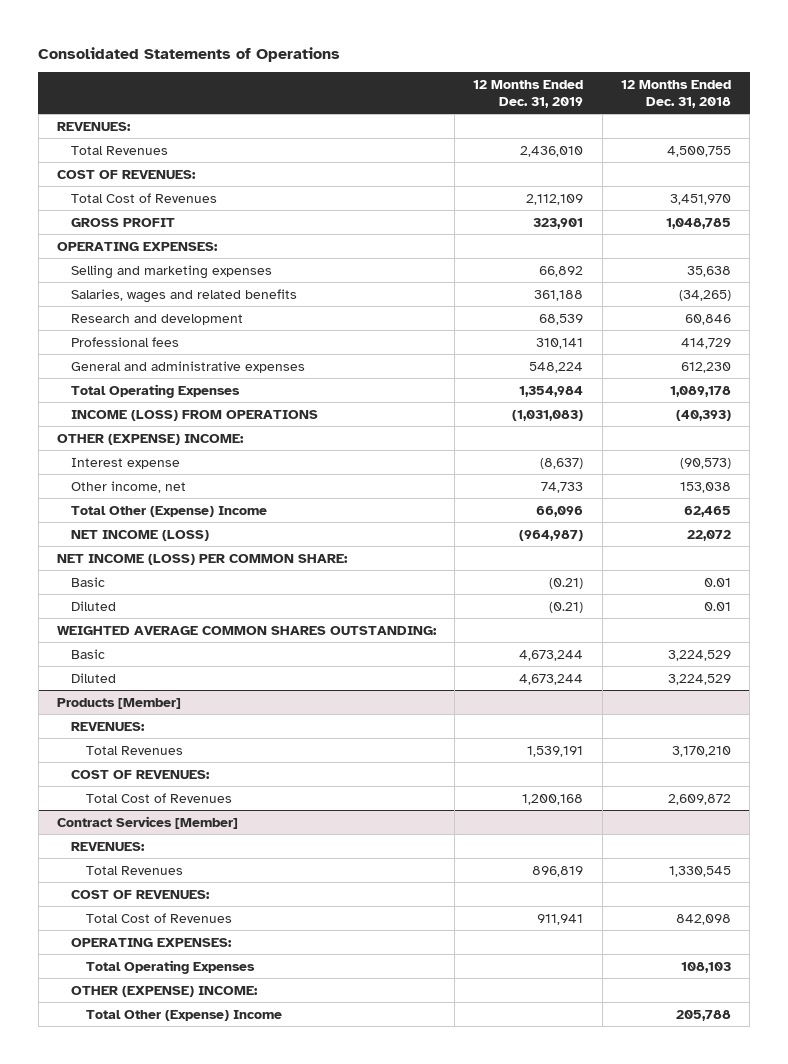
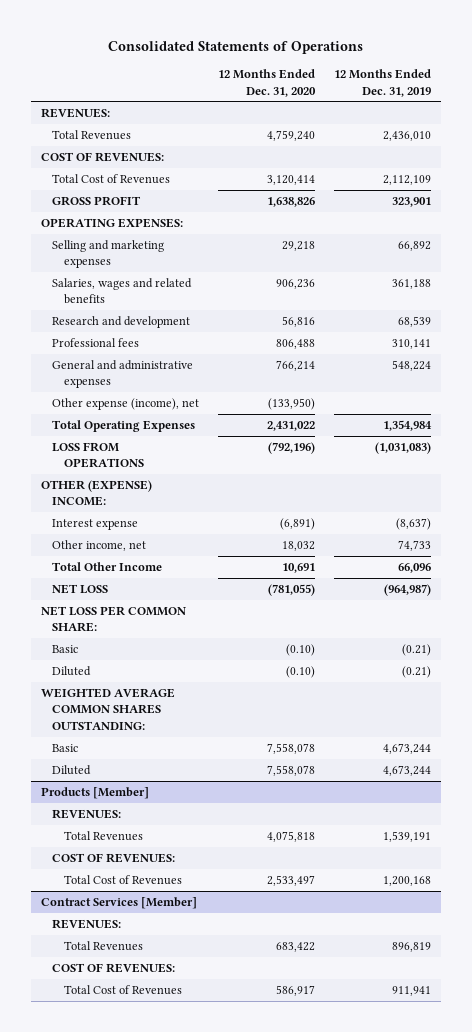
[620,79,731,108] 12 Months Ended Dec. 31, 2018 -> none
none -> [218,69,317,97] 12 Months Ended Dec. 31, 2020
none -> [52,398,200,411] Other expense (income), net
[71,409,319,421] INCOME (LOSS) FROM OPERATIONS -> [52,442,144,469] LOSS FROM OPERATIONS
[71,505,268,517] Total Other (Expense) Income -> [52,562,163,572] Total Other Income
[71,529,210,541] NET INCOME (LOSS) -> [52,584,109,595] NET LOSS
[56,553,348,565] NET INCOME (LOSS) PER COMMON SHARE: -> [40,606,186,633] NET LOSS PER COMMON SHARE:
[71,937,233,947] OPERATING EXPENSES: -> none
[85,959,255,974] Total Operating Expenses -> none
[71,985,259,997] OTHER (EXPENSE) INCOME: -> none
[85,1009,282,1021] Total Other (Expense) Income -> none

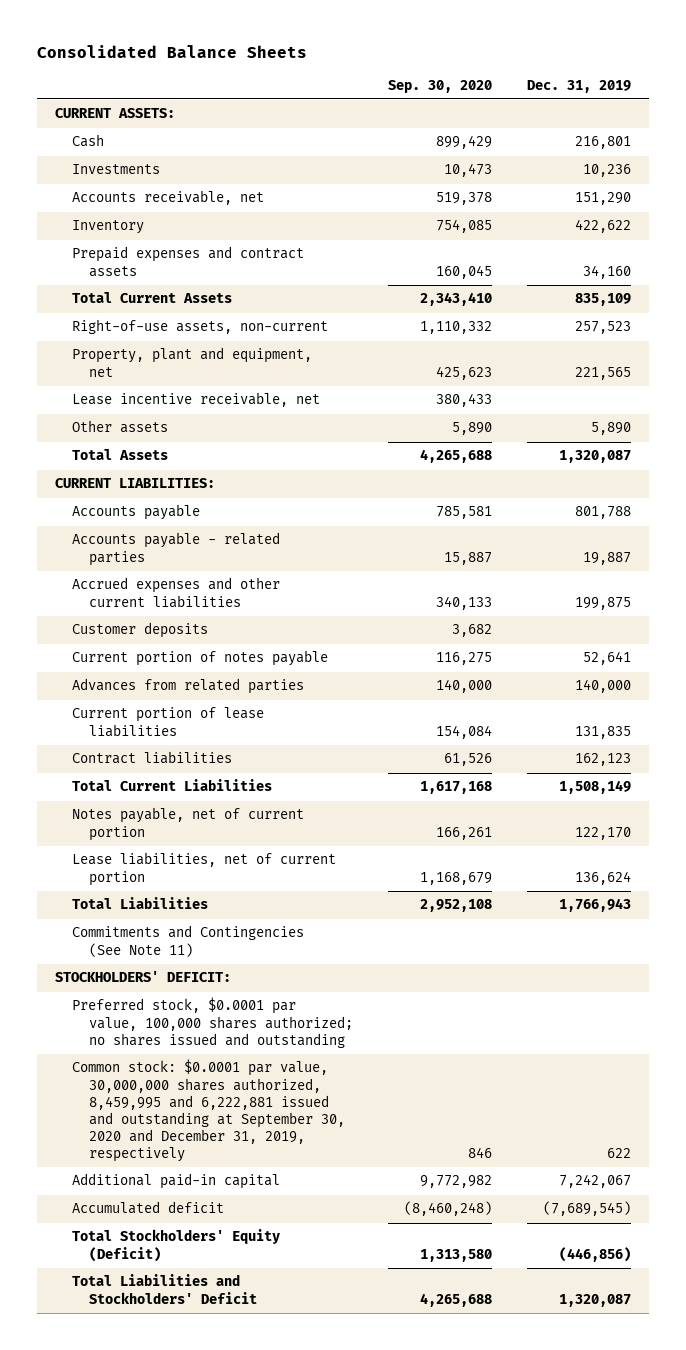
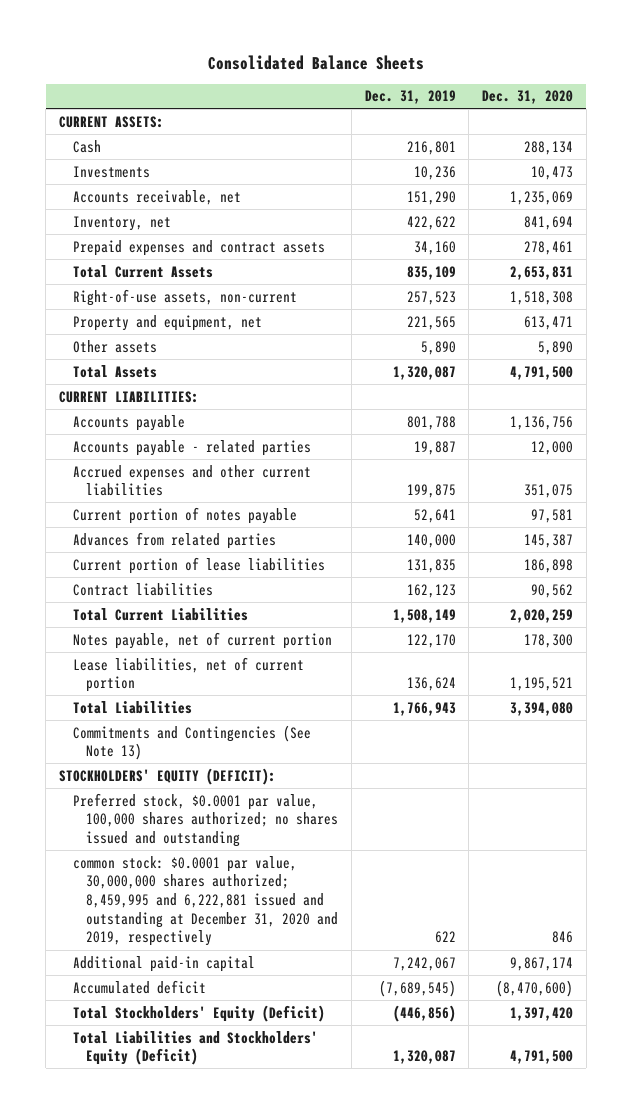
[388,79,493,93] Sep. 30, 2020 -> none
none -> [482,90,574,105] Dec. 31, 2020
[72,220,145,235] Inventory -> [72,215,171,231] Inventory, net
[72,392,321,408] Lease incentive receivable, net -> none
[72,347,313,377] Property, plant and equipment, net -> [72,314,262,331] Property and equipment, net
[72,622,209,639] Customer deposits -> none
[72,925,305,957] Commitments and Contingencies (See Note 11) -> [72,724,311,761] Commitments and Contingencies (See Note 13)
[54,971,231,983] STOCKHOLDERS' DEFICIT: -> [58,767,276,785] STOCKHOLDERS' EQUITY (DEFICIT):
[72,1059,346,1163] Common stock: $0.0001 par value, 30,000,000 shares authorized, 8,459,995 and 6,222,881 issued and outstanding at September 30, 2020 and December 31, 2019, respectively -> [72,855,339,947] common stock: $0.0001 par value, 30,000,000 shares authorized; 8,459,995 and 6,222,881 issued and outstanding at December 31, 2020 and 2019, respectively
[72,1274,258,1304] Total Liabilities and Stockholders' Deficit -> [72,1030,318,1066] Total Liabilities and Stockholders' Equity (Deficit)

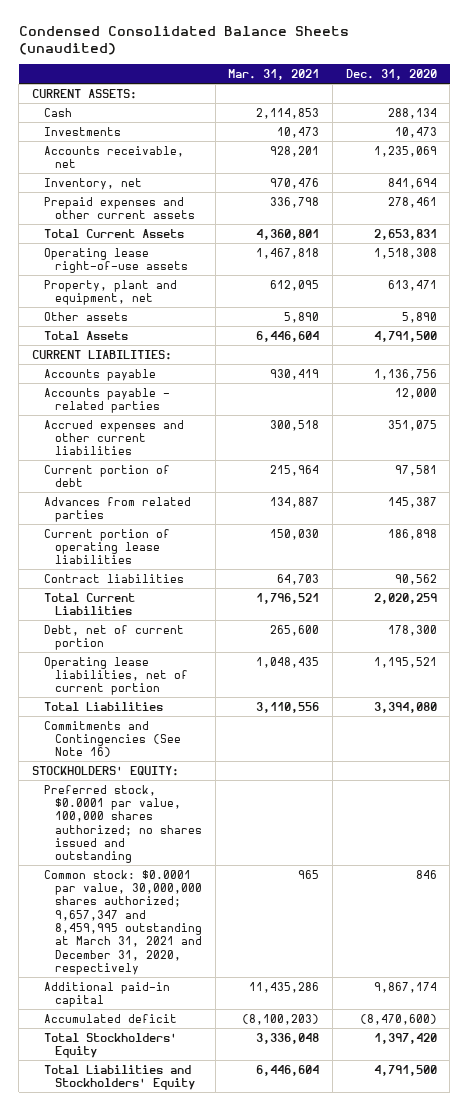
[207,54,424,70] Consolidated Balance Sheets -> [18,26,349,56] Condensed Consolidated Balance Sheets (unaudited)
[364,90,456,105] Dec. 31, 2019 -> none
none -> [228,68,320,80] Mar. 31, 2021
[72,239,325,256] Prepaid expenses and contract assets -> [43,196,196,219] Prepaid expenses and other current assets
[72,288,297,306] Right-of-use assets, non-current -> [43,247,189,273] Operating lease right-of-use assets
[72,314,262,331] Property and equipment, net -> [43,279,177,305] Property, plant and equipment, net
[72,506,297,524] Current portion of notes payable -> [43,464,170,487] Current portion of debt
[72,556,325,574] Current portion of lease liabilities -> [43,528,170,565] Current portion of operating lease liabilities
[72,631,332,649] Notes payable, net of current portion -> [43,624,184,650] Debt, net of current portion
[72,656,304,693] Lease liabilities, net of current portion -> [43,656,189,696] Operating lease liabilities, net of current portion
[72,724,311,761] Commitments and Contingencies (See Note 13) -> [43,720,182,758] Commitments and Contingencies (See Note 16)
[58,767,276,785] STOCKHOLDERS' EQUITY (DEFICIT): -> [31,765,179,776] STOCKHOLDERS' EQUITY:
[72,855,339,947] common stock: $0.0001 par value, 30,000,000 shares authorized; 8,459,995 and 6,222,881 issued and outstanding at December 31, 2020 and 2019, respectively -> [43,869,203,976] Common stock: $0.0001 par value, 30,000,000 shares authorized; 9,657,347 and 8,459,995 outstanding at March 31, 2021 and December 31, 2020, respectively
[72,1004,325,1022] Total Stockholders' Equity (Deficit) -> [43,1032,177,1058] Total Stockholders' Equity
[72,1030,318,1066] Total Liabilities and Stockholders' Equity (Deficit) -> [43,1064,196,1090] Total Liabilities and Stockholders' Equity

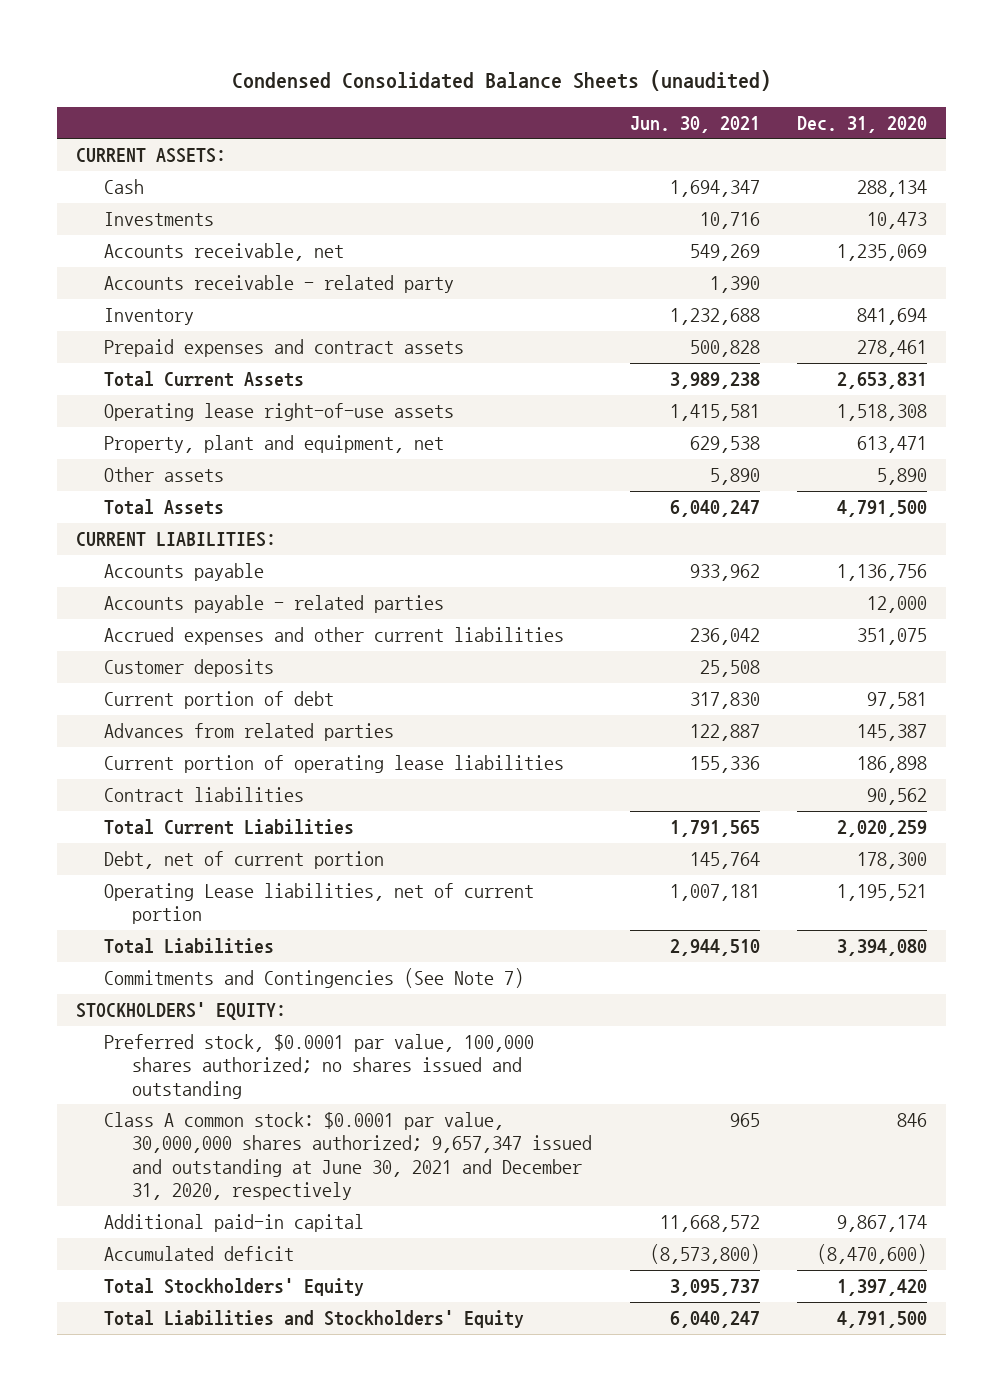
[228,68,320,80] Mar. 31, 2021 -> none
none -> [629,115,760,133] Jun. 30, 2021
none -> [103,275,454,294] Accounts receivable - related party
[43,177,142,190] Inventory, net -> [103,308,194,326] Inventory
[43,196,196,219] Prepaid expenses and other current assets -> [103,339,464,358] Prepaid expenses and contract assets
none -> [103,659,274,678] Customer deposits
[43,656,189,696] Operating lease liabilities, net of current portion -> [103,883,534,925] Operating Lease liabilities, net of current portion
[43,720,182,758] Commitments and Contingencies (See Note 16) -> [103,968,524,989] Commitments and Contingencies (See Note 7)
[43,869,203,976] Common stock: $0.0001 par value, 30,000,000 shares authorized; 9,657,347 and 8,459,995 outstanding at March 31, 2021 and December 31, 2020, respectively -> [103,1112,592,1201] Class A common stock: $0.0001 par value, 30,000,000 shares authorized; 9,657,347 issued and outstanding at June 30, 2021 and December 31, 2020, respectively

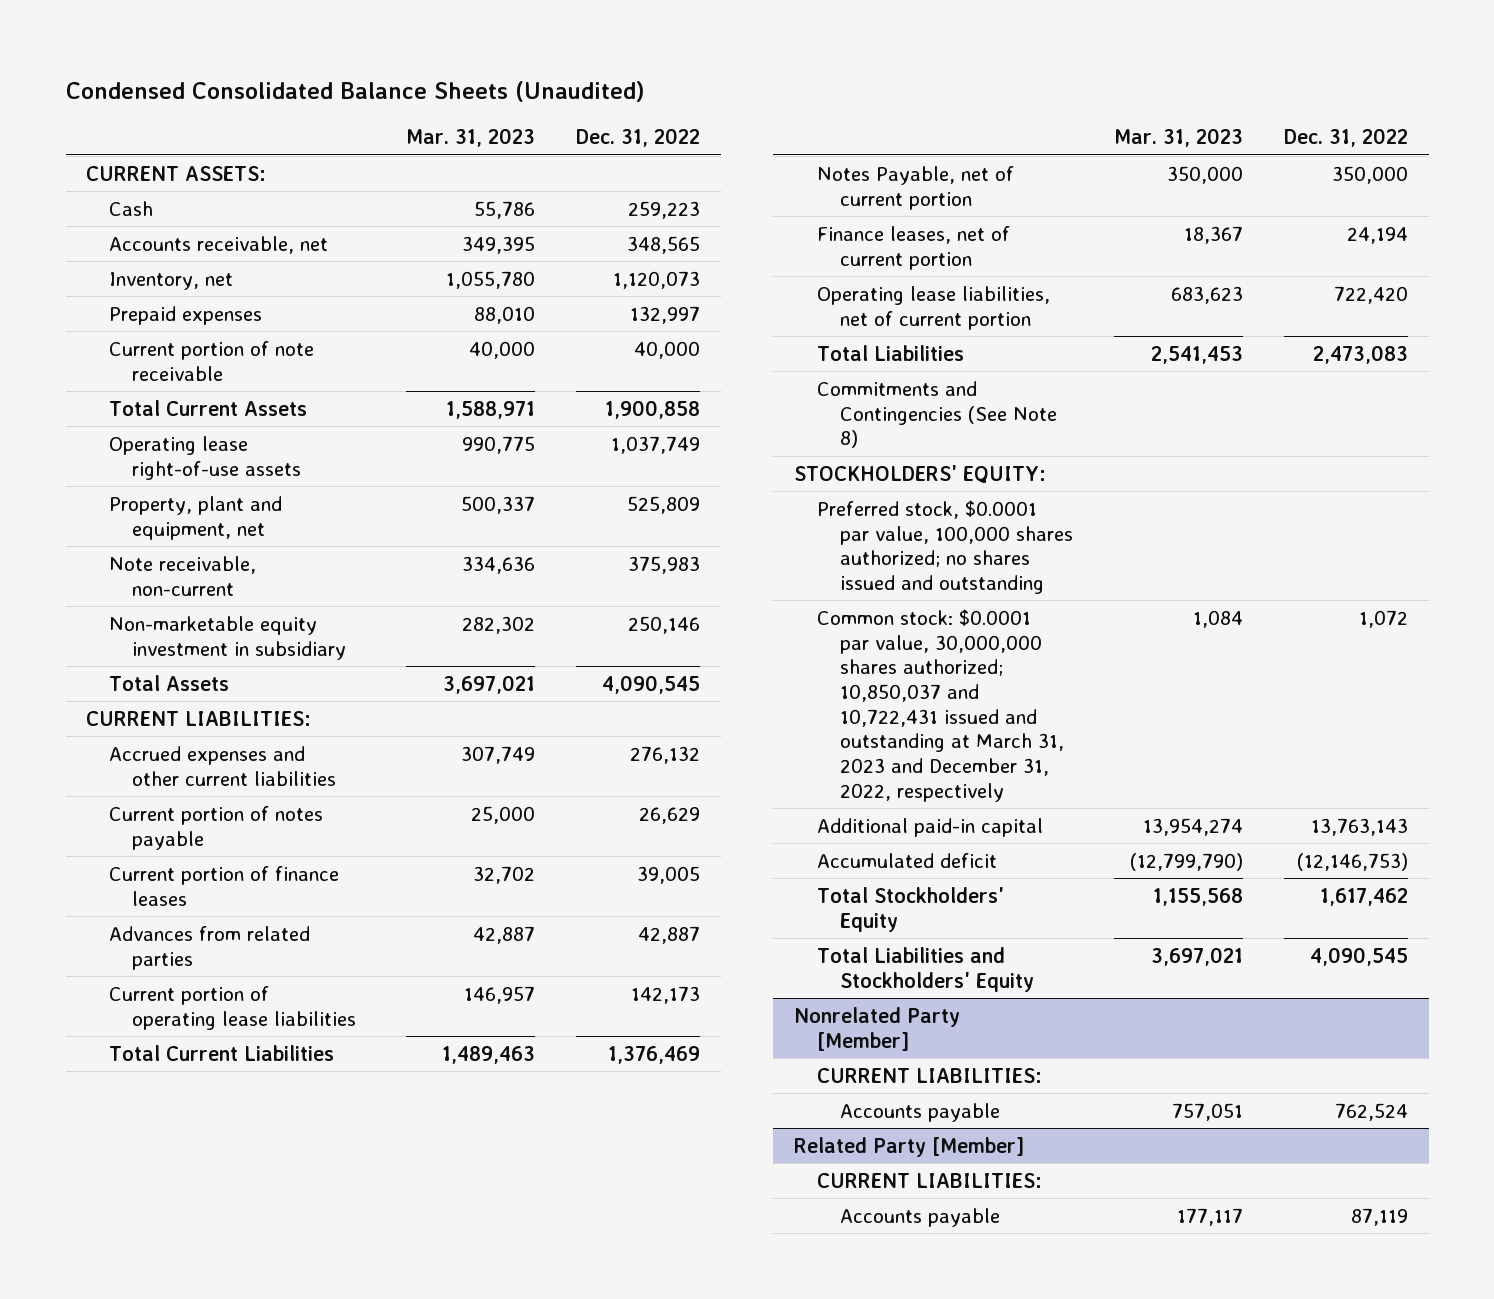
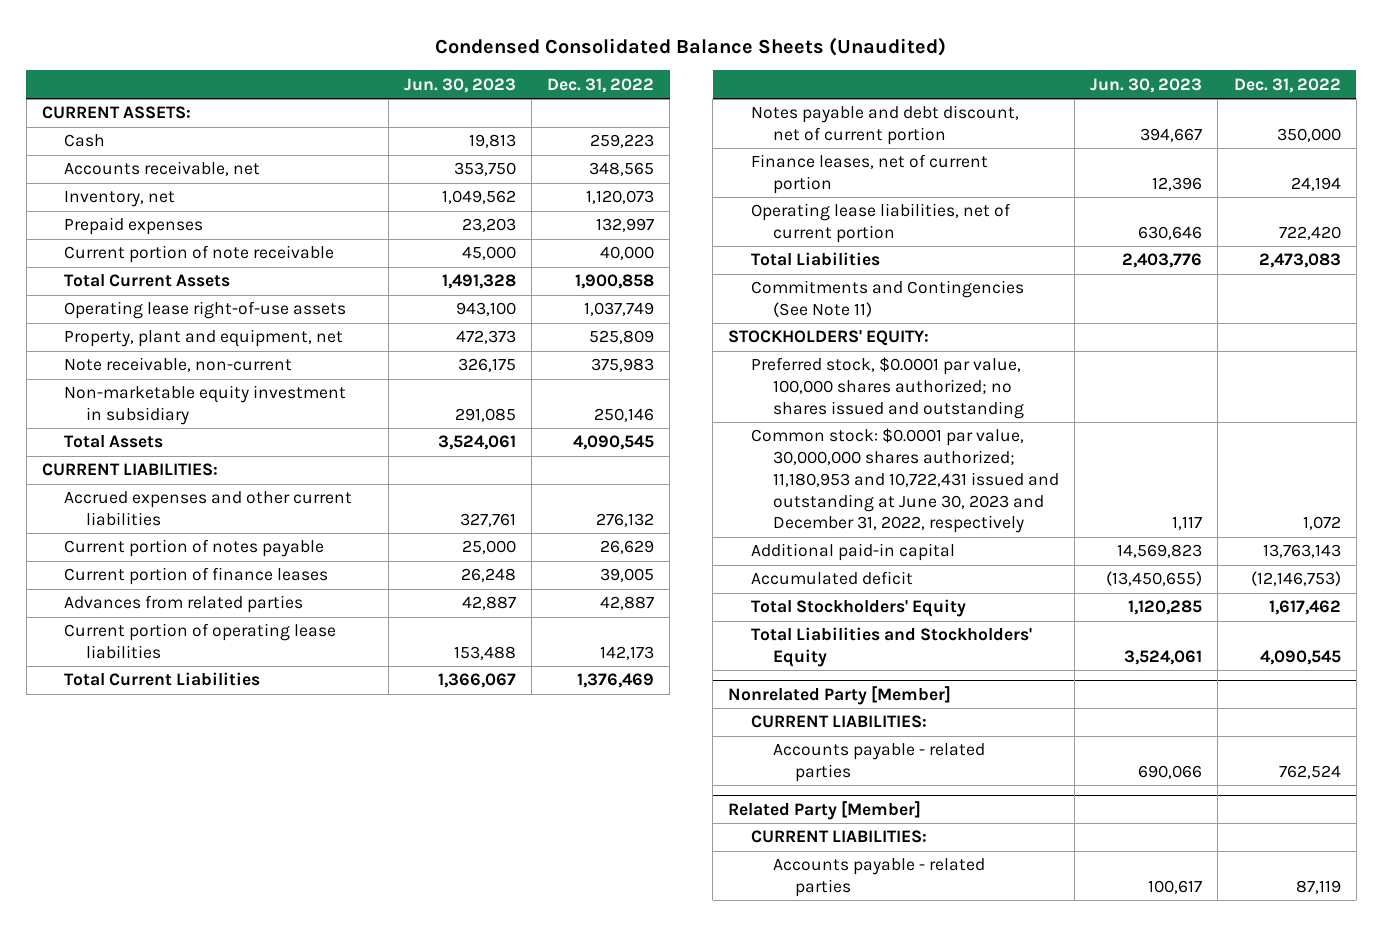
[406,128,536,148] Mar. 31, 2023 -> none
none -> [403,77,516,93] Jun. 30, 2023
[817,165,1015,210] Notes Payable, net of current portion -> [750,105,1019,146] Notes payable and debt discount, net of current portion
[817,380,1058,449] Commitments and Contingencies (See Note 8) -> [750,280,1024,318] Commitments and Contingencies (See Note 11)
[817,608,1065,802] Common stock: $0.0001 par value, 30,000,000 shares authorized; 10,850,037 and 10,722,431 issued and outstanding at March 31, 2023 and December 31, 2022, respectively -> [750,428,1060,534] Common stock: $0.0001 par value, 30,000,000 shares authorized; 11,180,953 and 10,722,431 issued and outstanding at June 30, 2023 and December 31, 2022, respectively
[840,1102,1001,1122] Accounts payable -> [773,743,986,783] Accounts payable - related parties
[840,1207,1001,1227] Accounts payable -> [773,858,986,898] Accounts payable - related parties

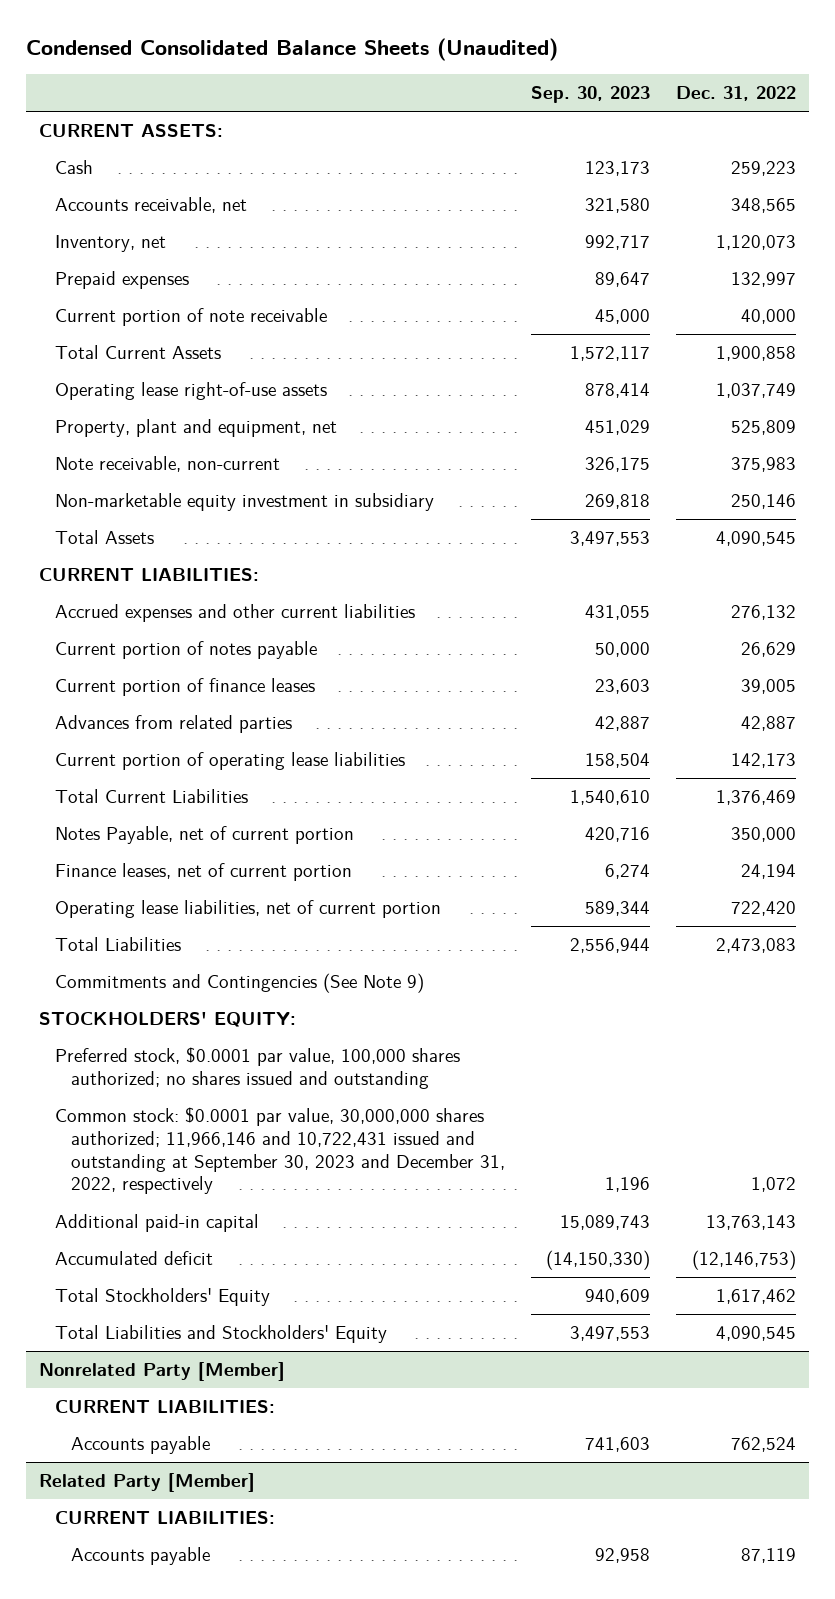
[403,77,516,93] Jun. 30, 2023 -> none
none -> [530,86,650,104] Sep. 30, 2023
[750,105,1019,146] Notes payable and debt discount, net of current portion -> [55,826,355,845] Notes Payable, net of current portion
[750,280,1024,318] Commitments and Contingencies (See Note 11) -> [55,973,425,994] Commitments and Contingencies (See Note 9)
[750,428,1060,534] Common stock: $0.0001 par value, 30,000,000 shares authorized; 11,180,953 and 10,722,431 issued and outstanding at June 30, 2023 and December 31, 2022, respectively -> [55,1107,506,1195] Common stock: $0.0001 par value, 30,000,000 shares authorized; 11,966,146 and 10,722,431 issued and outstanding at September 30, 2023 and December 31, 2022, respectively
[773,743,986,783] Accounts payable - related parties -> [71,1436,211,1455] Accounts payable
[773,858,986,898] Accounts payable - related parties -> [71,1547,211,1566] Accounts payable

